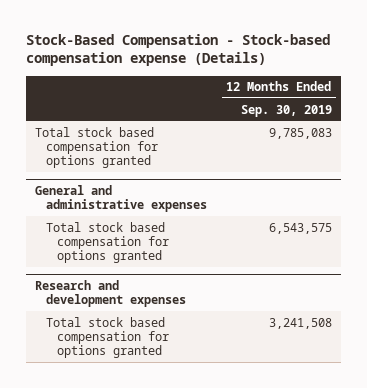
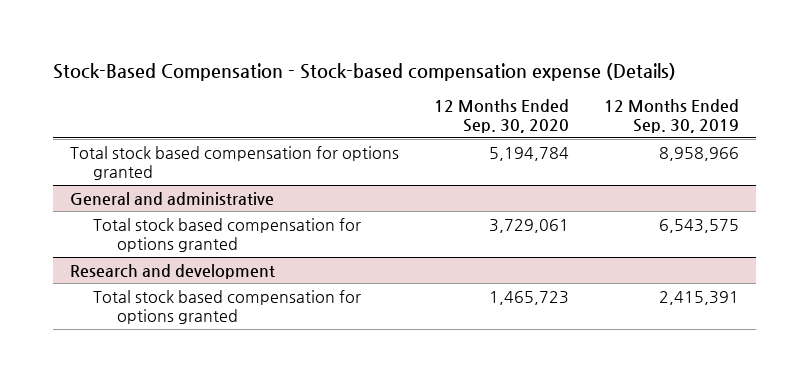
none -> [434,98,570,134] 12 Months Ended Sep. 30, 2020
[268,127,332,139] 9,785,083 -> [658,146,739,161] 8,958,966
[35,184,208,212] General and administrative expenses -> [70,191,275,205] General and administrative
[35,279,187,307] Research and development expenses -> [70,263,276,279] Research and development
[268,317,332,329] 3,241,508 -> [658,290,739,305] 2,415,391

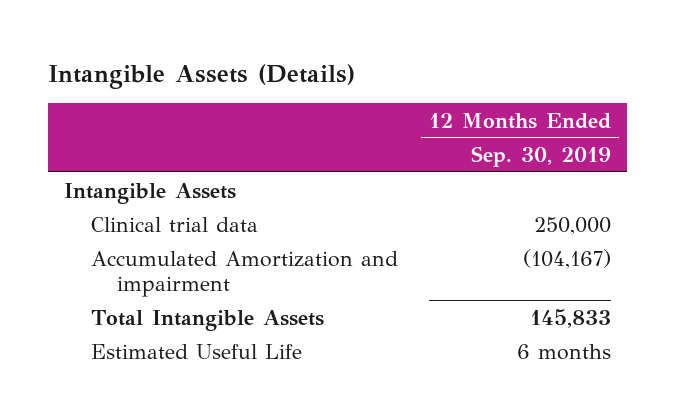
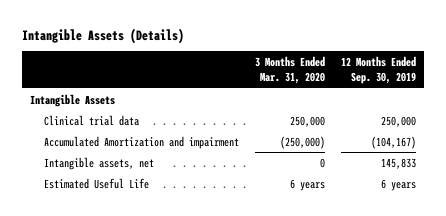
none -> [255,56,326,85] 3 Months Ended Mar. 31, 2020
[90,309,324,331] Total Intangible Assets -> [44,156,155,170] Intangible assets, net
[517,343,612,360] 6 months -> [381,178,417,191] 6 years

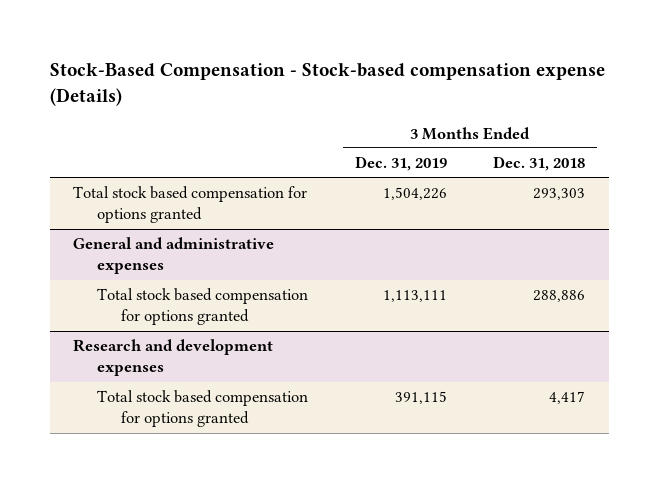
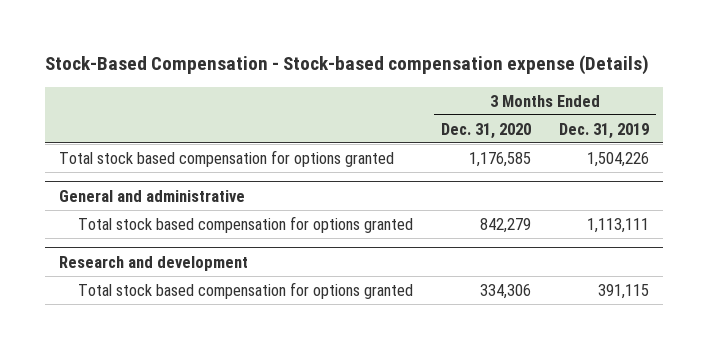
[493,155,586,171] Dec. 31, 2018 -> none
none -> [441,122,532,139] Dec. 31, 2020
[73,237,275,275] General and administrative expenses -> [58,189,245,202] General and administrative
[73,339,274,377] Research and development expenses -> [58,255,248,271] Research and development

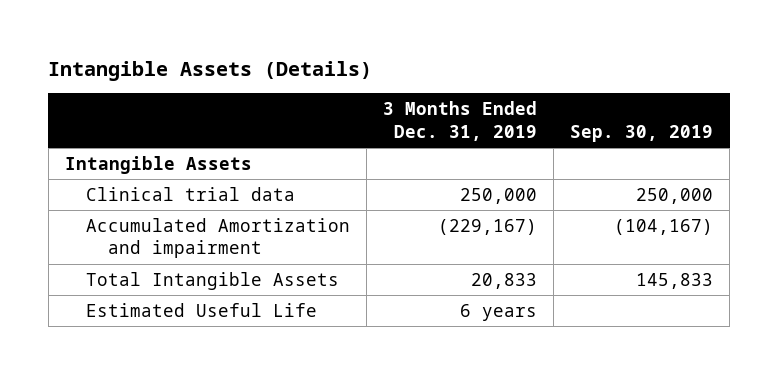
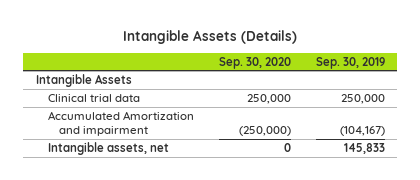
[383,101,538,141] 3 Months Ended Dec. 31, 2019 -> none
none -> [218,56,291,69] Sep. 30, 2020
[86,303,318,318] Estimated Useful Life -> none
[86,272,340,291] Total Intangible Assets -> [47,142,169,156] Intangible assets, net

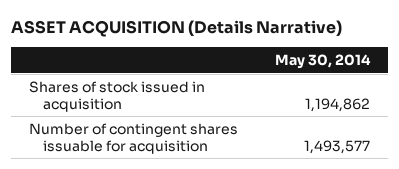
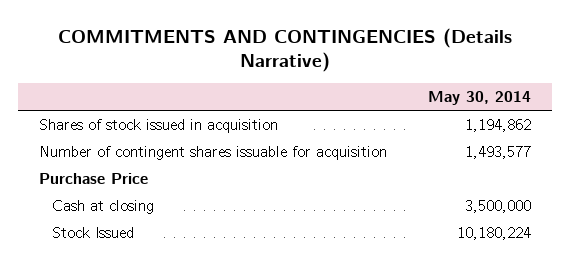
[11,20,343,38] ASSET ACQUISITION (Details Narrative) -> [57,27,512,73] COMMITMENTS AND CONTINGENCIES (Details Narrative)
none -> [38,173,148,185] Purchase Price
none -> [51,200,154,215] Cash at closing
none -> [51,227,134,239] Stock Issued

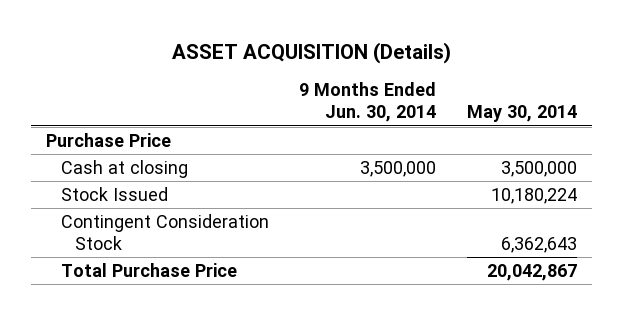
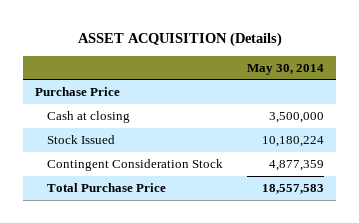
[299,82,437,123] 9 Months Ended Jun. 30, 2014 -> none
[501,237,578,254] 6,362,643 -> [268,159,324,171] 4,877,359
[487,263,578,281] 20,042,867 -> [261,183,324,194] 18,557,583

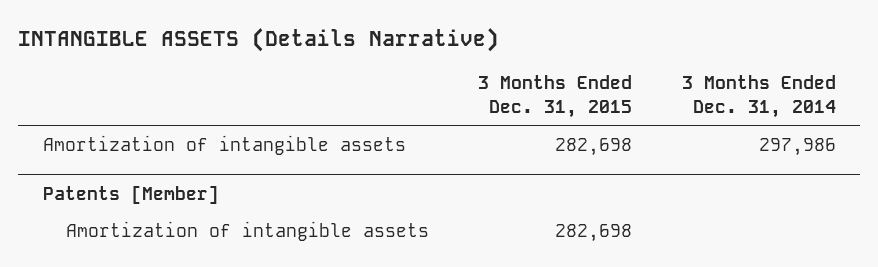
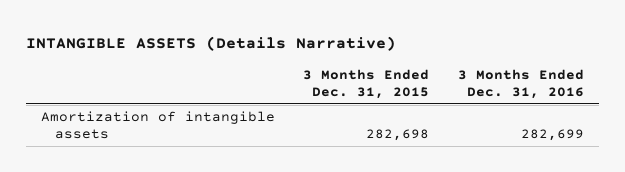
[681,75,836,118] 3 Months Ended Dec. 31, 2014 -> none
none -> [458,68,585,100] 3 Months Ended Dec. 31, 2016
[42,184,219,204] Patents [Member] -> none
[65,220,429,241] Amortization of intangible assets -> none

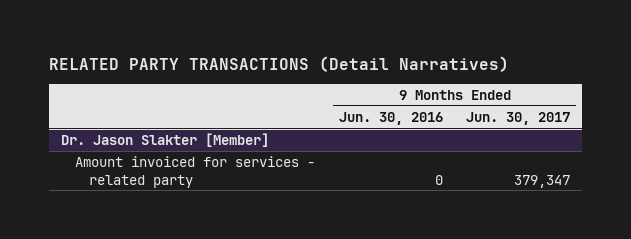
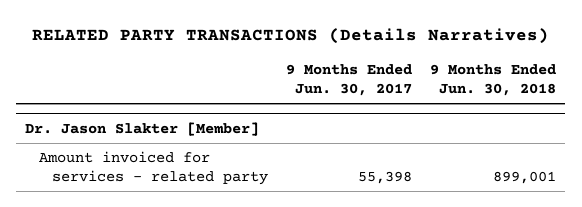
[48,56,509,73] RELATED PARTY TRANSACTIONS (Detail Narratives) -> [31,27,549,44] RELATED PARTY TRANSACTIONS (Details Narratives)
[338,111,443,125] Jun. 30, 2016 -> none
none -> [430,64,557,97] 9 Months Ended Jun. 30, 2018
[514,174,571,188] 379,347 -> [358,170,413,184] 55,398

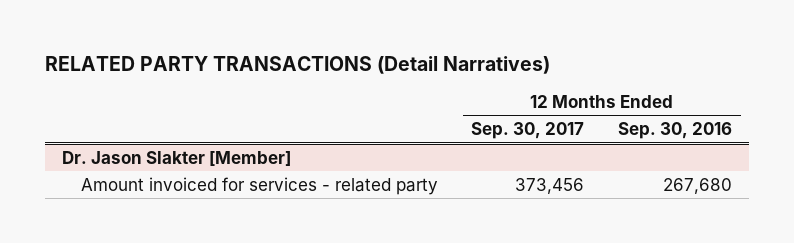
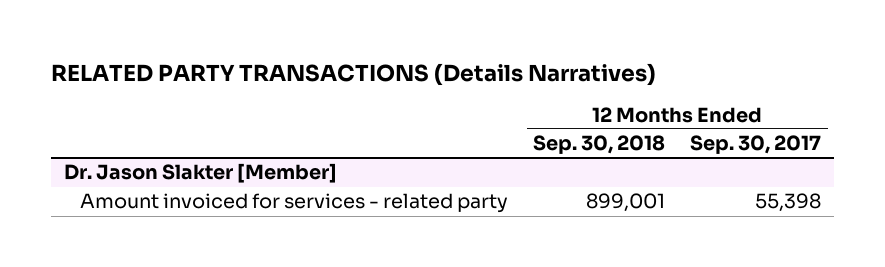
[44,55,550,74] RELATED PARTY TRANSACTIONS (Detail Narratives) -> [50,62,656,86] RELATED PARTY TRANSACTIONS (Details Narratives)
[618,122,733,140] Sep. 30, 2016 -> none
none -> [533,135,666,155] Sep. 30, 2018
[515,177,585,194] 373,456 -> [755,193,822,213] 55,398

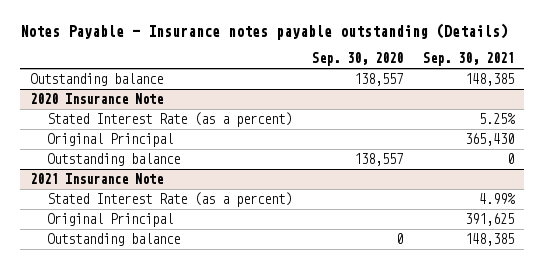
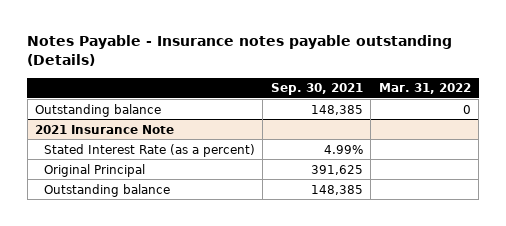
[311,52,403,67] Sep. 30, 2020 -> none
none -> [378,83,471,95] Mar. 31, 2022
[30,93,164,105] 2020 Insurance Note -> none
[46,112,292,128] Stated Interest Rate (as a percent) -> none
[46,133,173,148] Original Principal -> none
[46,153,180,167] Outstanding balance -> none

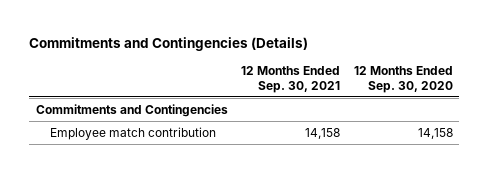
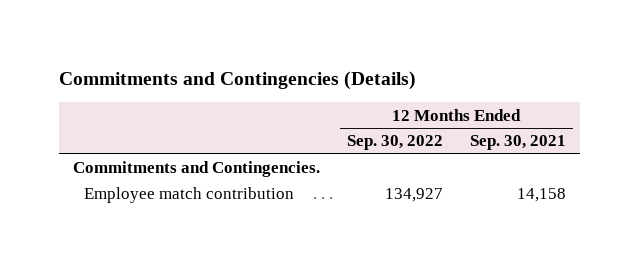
[353,66,453,93] 12 Months Ended Sep. 30, 2020 -> none
none -> [346,135,443,151] Sep. 30, 2022
[36,103,229,117] Commitments and Contingencies -> [72,161,320,178] Commitments and Contingencies.

